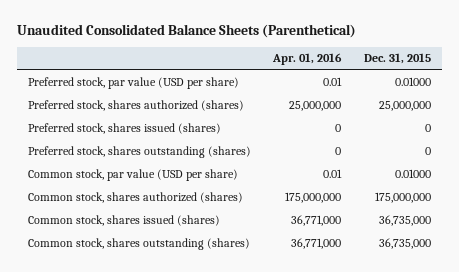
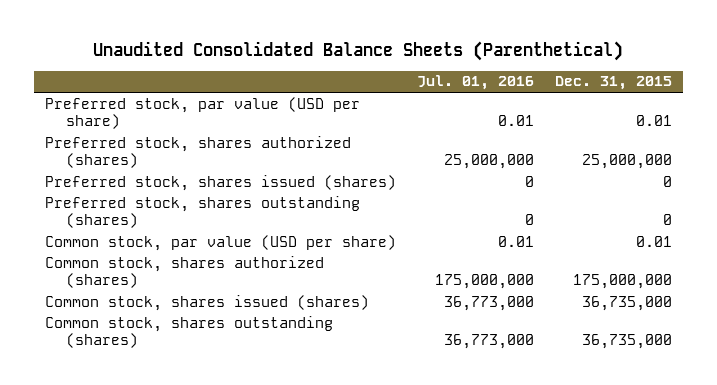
[272,53,343,66] Apr. 01, 2016 -> none
none -> [416,75,534,91] Jul. 01, 2016
[394,77,431,87] 0.01000 -> [636,115,673,127] 0.01
[394,169,431,179] 0.01000 -> [636,235,673,247] 0.01

